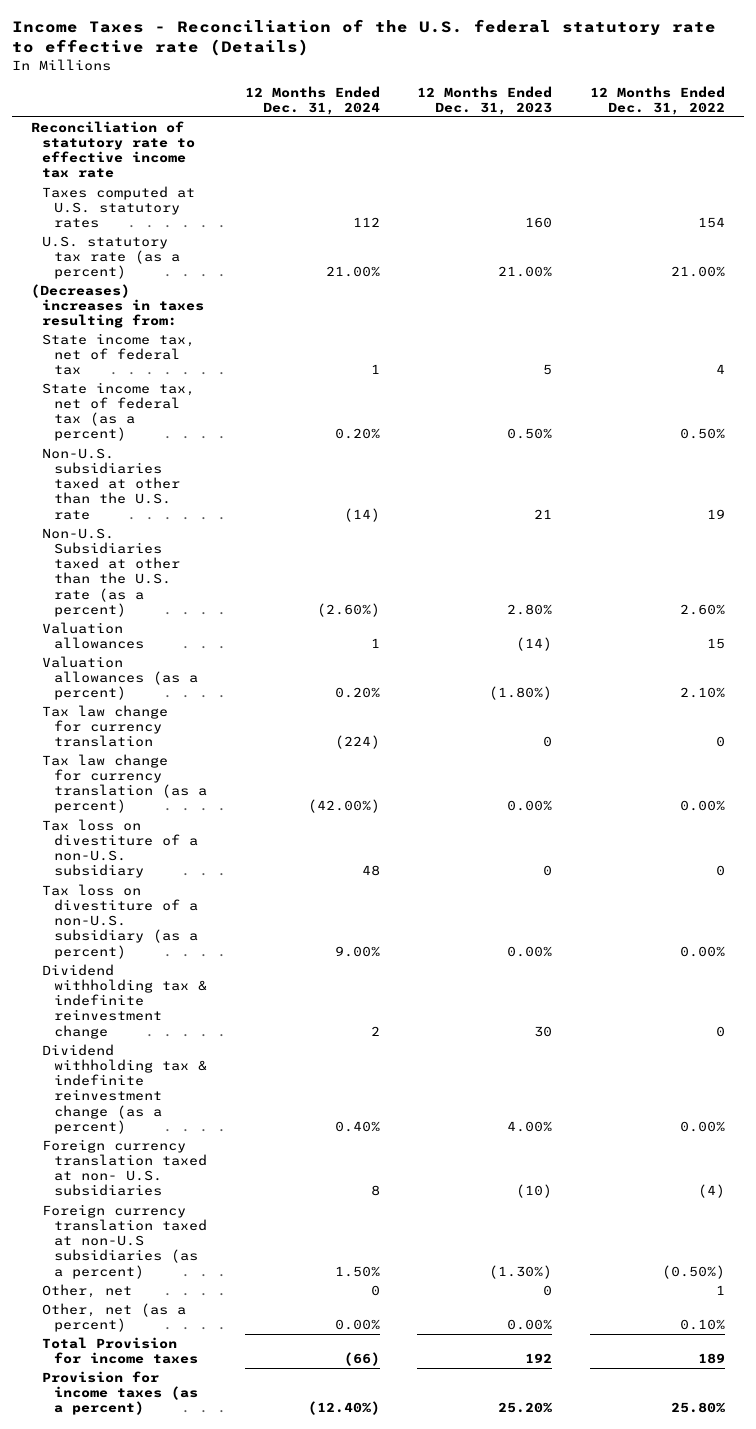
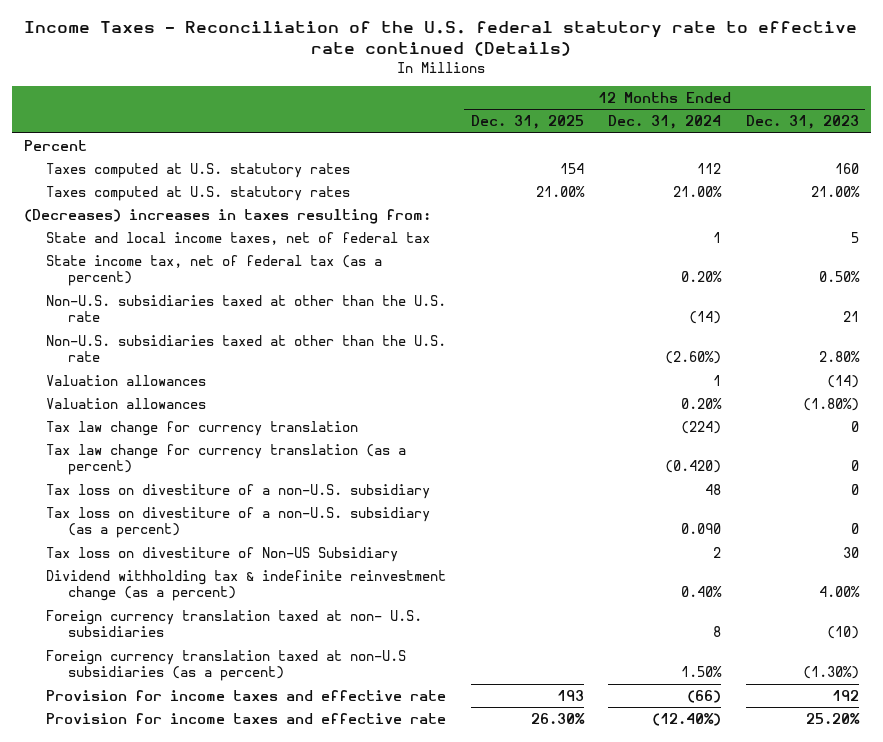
[11,18,716,57] Income Taxes - Reconciliation of the U.S. federal statutory rate to effective rate (Details) -> [24,20,858,57] Income Taxes - Reconciliation of the U.S. federal statutory rate to effective rate continued (Details)
[589,85,725,115] 12 Months Ended Dec. 31, 2022 -> none
none -> [470,115,584,130] Dec. 31, 2025
[30,121,196,179] Reconciliation of statutory rate to effective income tax rate -> [24,139,88,151] Percent
[42,236,180,280] U.S. statutory tax rate (as a percent) -> [45,185,350,201] Taxes computed at U.S. statutory rates
[42,333,196,376] State income tax, net of federal tax -> [45,231,430,245] State and local income taxes, net of federal tax
[42,528,180,617] Non-U.S. Subsidiaries taxed at other than the U.S. rate (as a percent) -> [45,334,446,363] Non-U.S. subsidiaries taxed at other than the U.S. rate
[42,656,198,701] Valuation allowances (as a percent) -> [45,397,206,409] Valuation allowances
[307,799,380,814] (42.00%) -> [665,460,722,474] (0.420)
[507,800,553,812] 0.00% -> [850,460,859,472] 0
[334,945,380,957] 9.00% -> [681,523,722,535] 0.090
[507,945,553,957] 0.00% -> [850,523,859,535] 0
[42,964,207,1039] Dividend withholding tax & indefinite reinvestment change -> [45,546,398,562] Tax loss on divestiture of Non-US Subsidiary
[42,1284,133,1299] Other, net -> none
[42,1303,187,1333] Other, net (as a percent) -> none
[42,1337,198,1365] Total Provision for income taxes -> [45,689,446,701] Provision for income taxes and effective rate
[42,1371,198,1416] Provision for income taxes (as a percent) -> [45,712,446,724] Provision for income taxes and effective rate

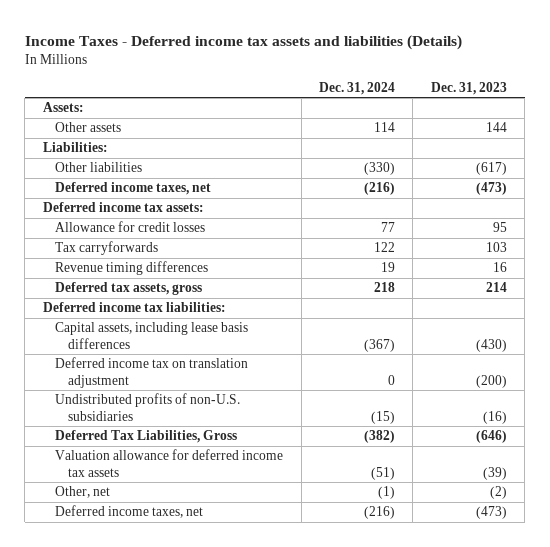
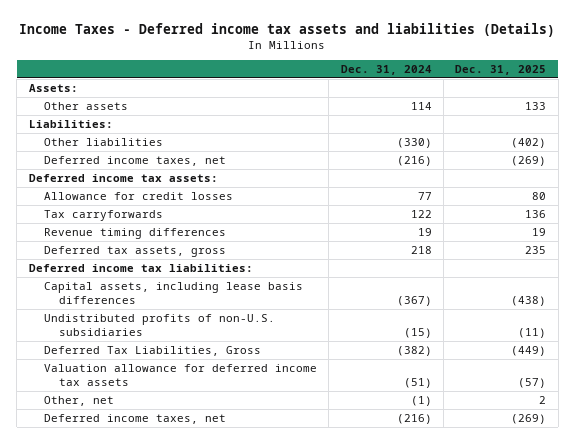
[430,81,507,95] Dec. 31, 2023 -> none
none -> [455,64,547,75] Dec. 31, 2025
[55,357,249,388] Deferred income tax on translation adjustment -> none

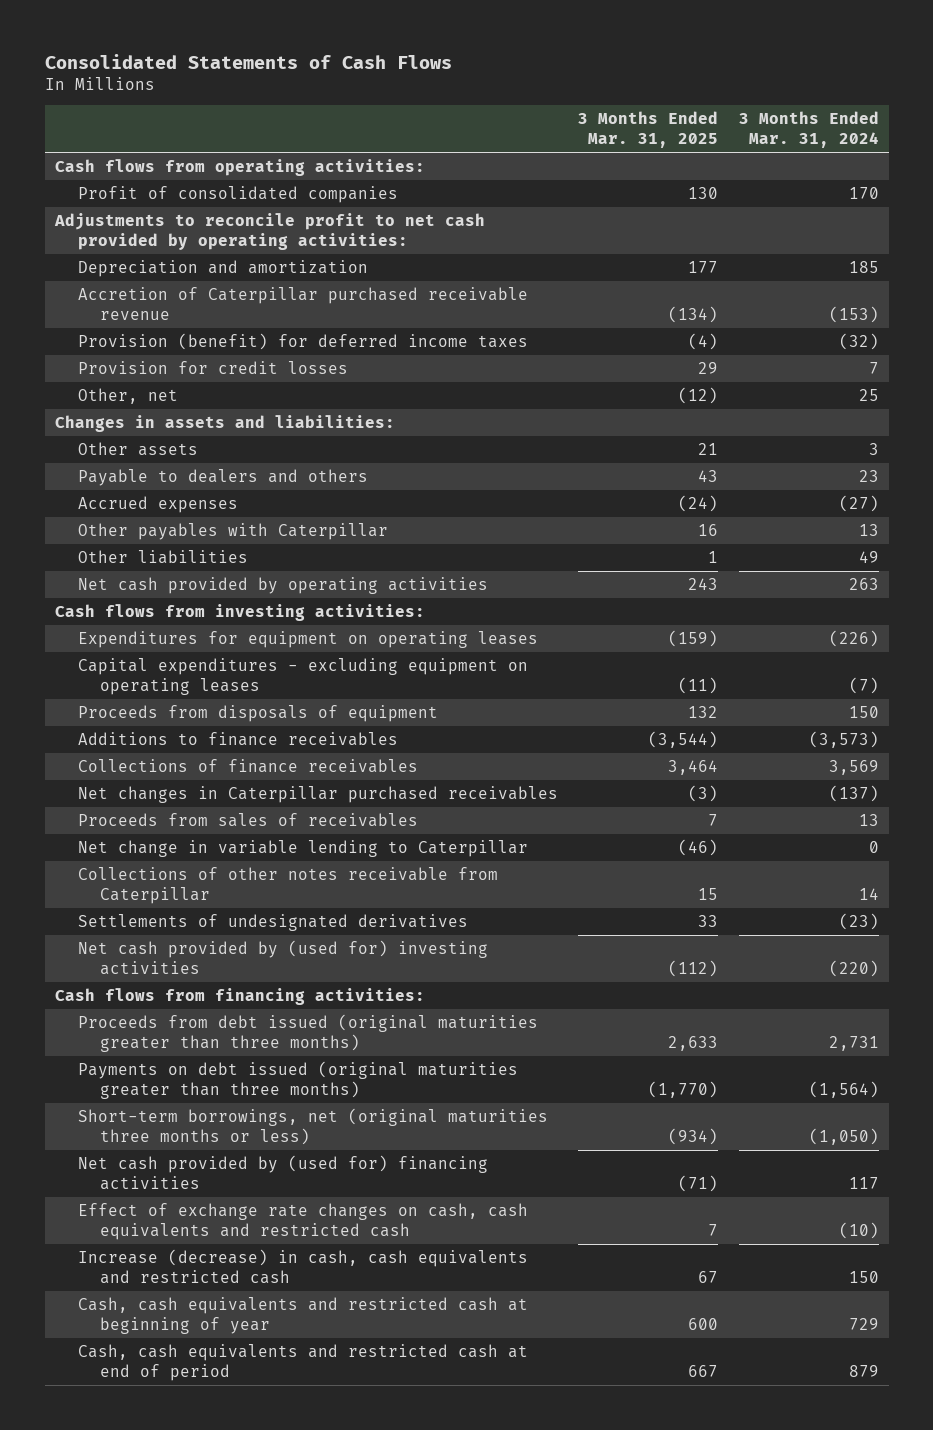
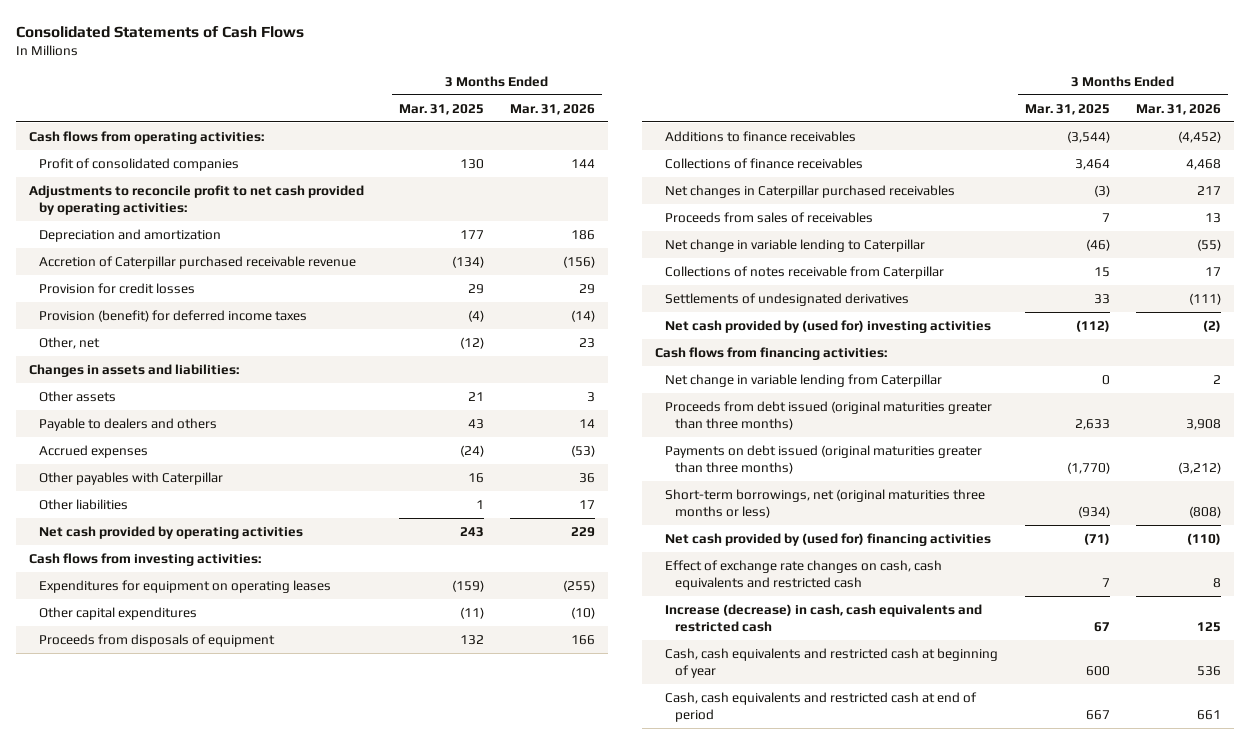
[738,111,879,148] 3 Months Ended Mar. 31, 2024 -> none
none -> [510,103,596,115] Mar. 31, 2026
[77,333,528,351] Provision (benefit) for deferred income taxes -> [39,309,308,322] Provision (benefit) for deferred income taxes
[77,658,528,695] Capital expenditures - excluding equipment on operating leases -> none
none -> [39,606,198,620] Other capital expenditures
[77,867,498,904] Collections of other notes receivable from Caterpillar -> [665,265,945,279] Collections of notes receivable from Caterpillar
none -> [665,373,943,387] Net change in variable lending from Caterpillar

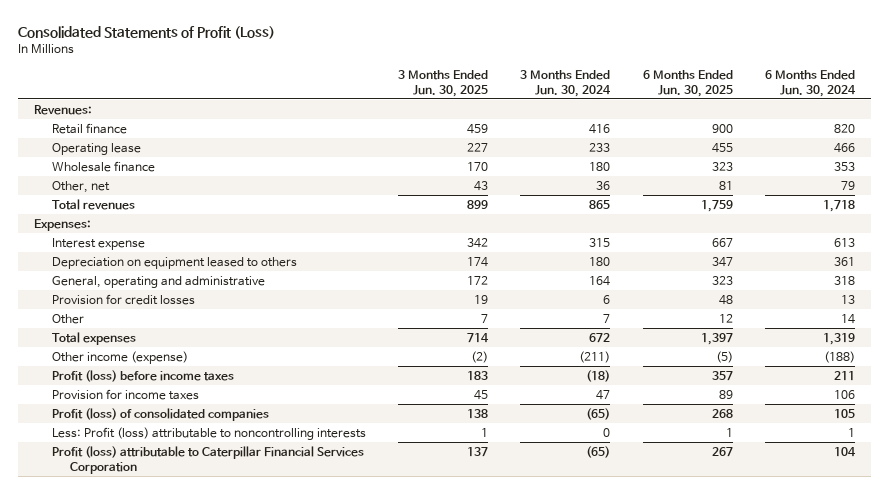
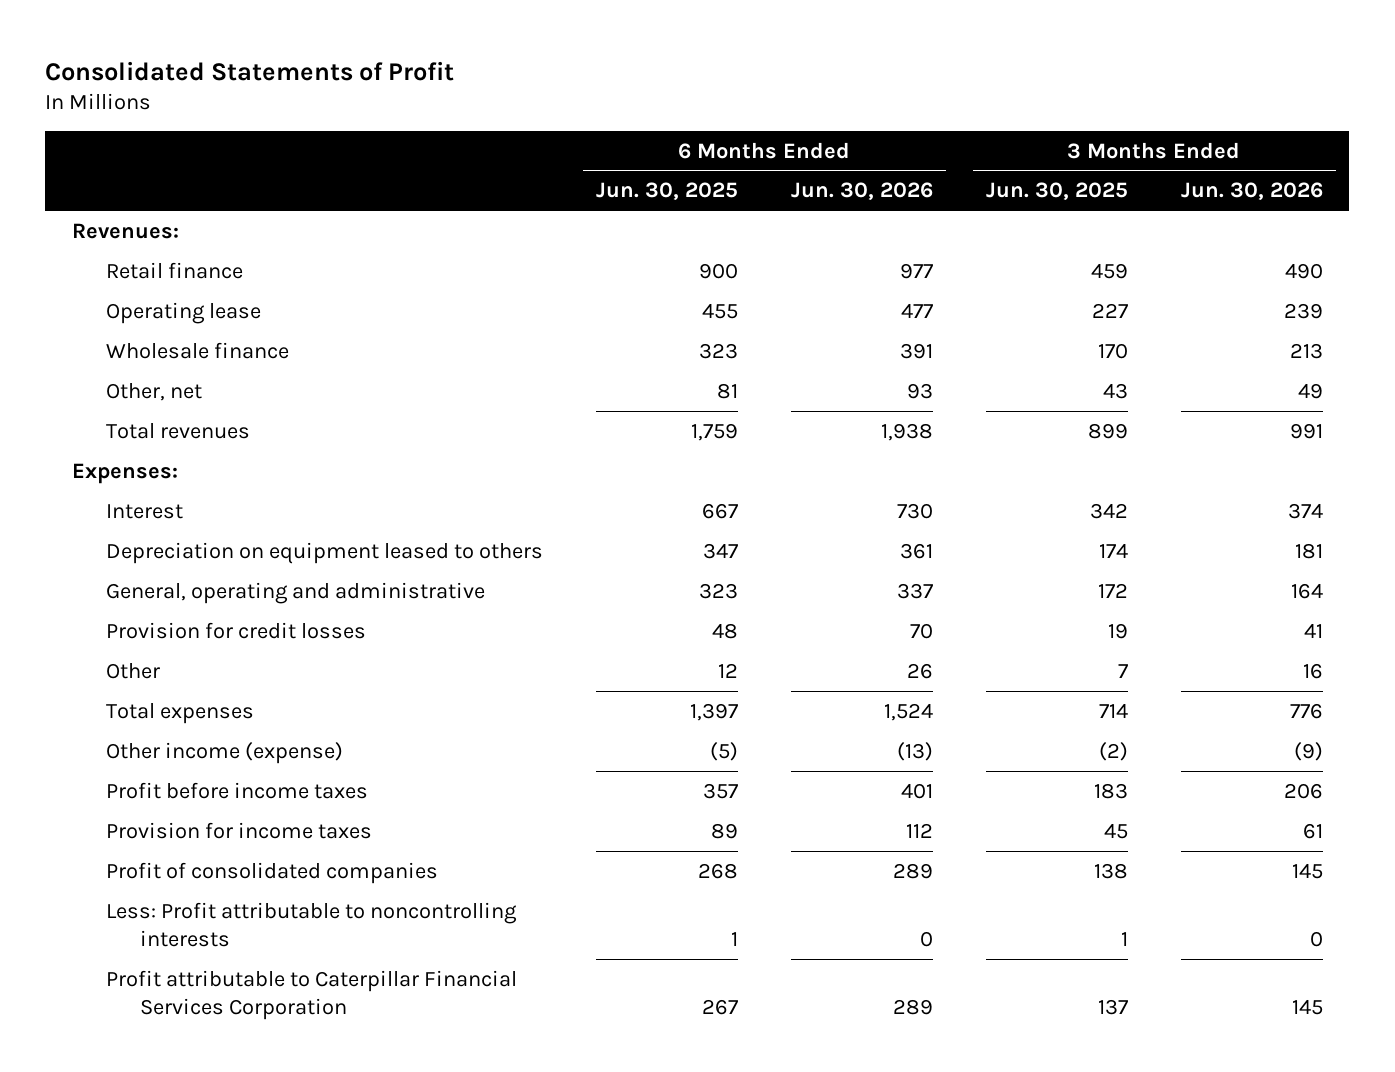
[17,25,275,39] Consolidated Statements of Profit (Loss) -> [45,60,455,81] Consolidated Statements of Profit
[520,70,612,97] 3 Months Ended Jun. 30, 2024 -> none
[764,70,856,97] 6 Months Ended Jun. 30, 2024 -> none
none -> [790,182,933,201] Jun. 30, 2026
none -> [1180,182,1323,201] Jun. 30, 2026
[51,237,145,250] Interest expense -> [106,503,184,519] Interest
[51,369,234,382] Profit (loss) before income taxes -> [106,781,369,799] Profit before income taxes
[51,407,269,421] Profit (loss) of consolidated companies -> [106,861,439,884] Profit of consolidated companies
[51,426,366,440] Less: Profit (loss) attributable to noncontrolling interests -> [106,901,518,948] Less: Profit attributable to noncontrolling interests
[51,445,364,474] Profit (loss) attributable to Caterpillar Financial Services Corporation -> [106,969,518,1021] Profit attributable to Caterpillar Financial Services Corporation

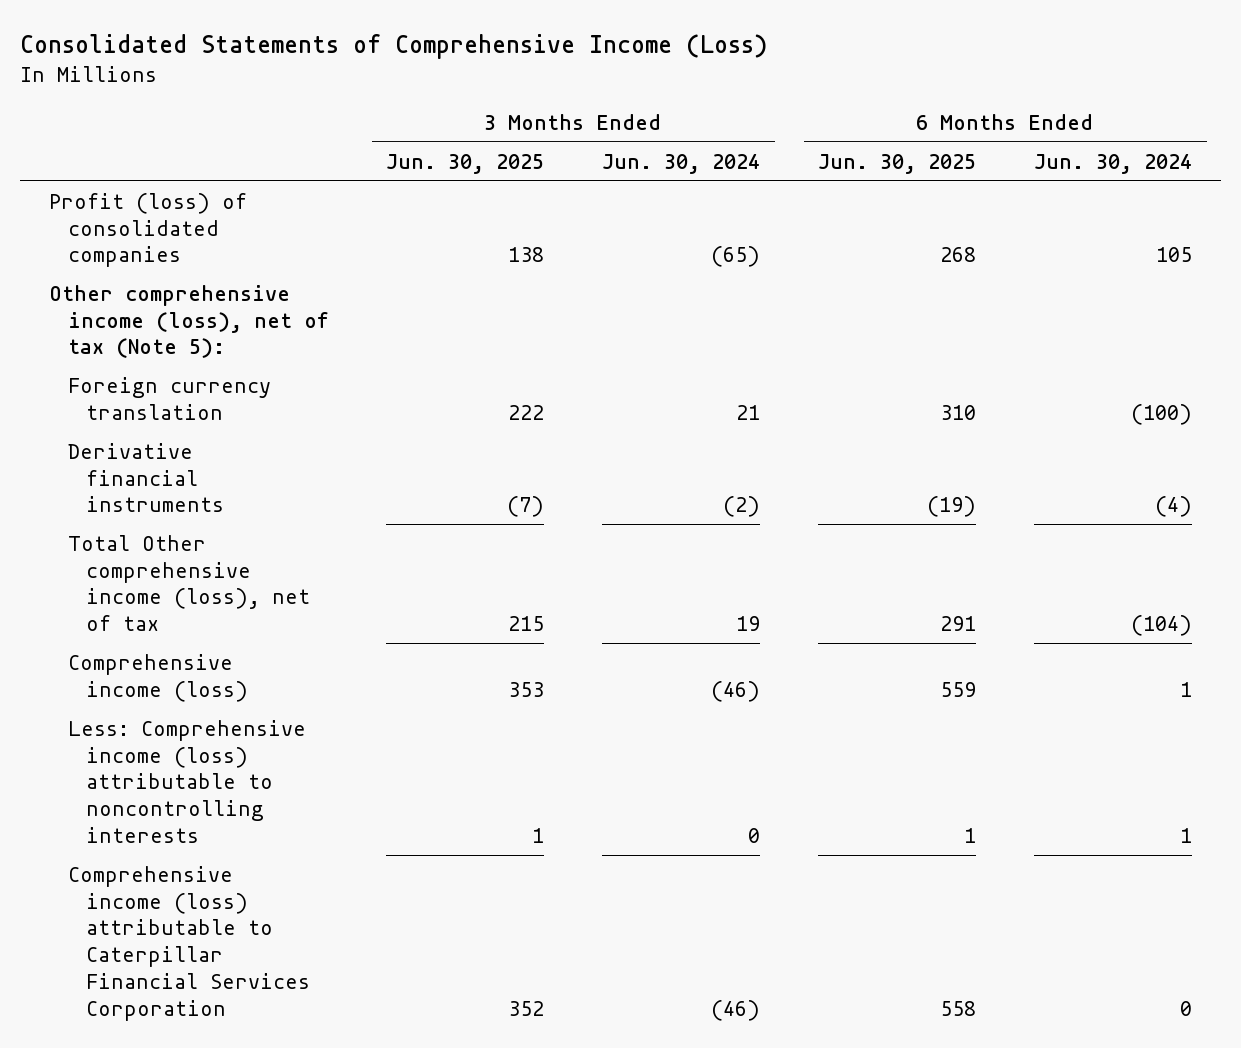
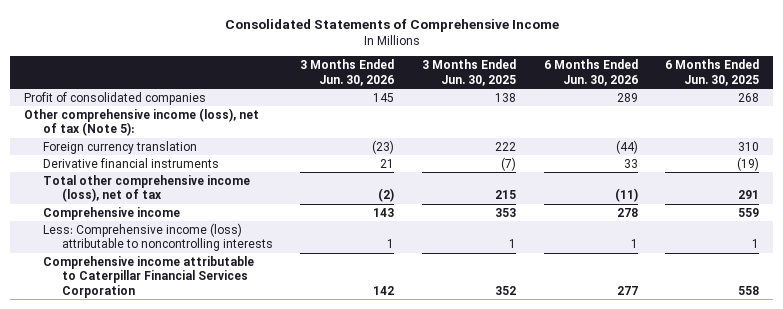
[19,33,767,59] Consolidated Statements of Comprehensive Income (Loss) -> [224,18,559,32] Consolidated Statements of Comprehensive Income
[602,153,761,174] Jun. 30, 2024 -> none
[1034,153,1193,174] Jun. 30, 2024 -> none
none -> [300,59,395,86] 3 Months Ended Jun. 30, 2026
none -> [543,59,638,86] 6 Months Ended Jun. 30, 2026
[48,192,247,268] Profit (loss) of consolidated companies -> [23,91,206,105] Profit of consolidated companies
[67,534,311,632] Total Other comprehensive income (loss), net of tax -> [42,174,250,203] Total other comprehensive income (loss), net of tax
[67,653,249,702] Comprehensive income (loss) -> [42,206,180,220] Comprehensive income
[67,865,311,1021] Comprehensive income (loss) attributable to Caterpillar Financial Services Corporation -> [42,255,254,298] Comprehensive income attributable to Caterpillar Financial Services Corporation

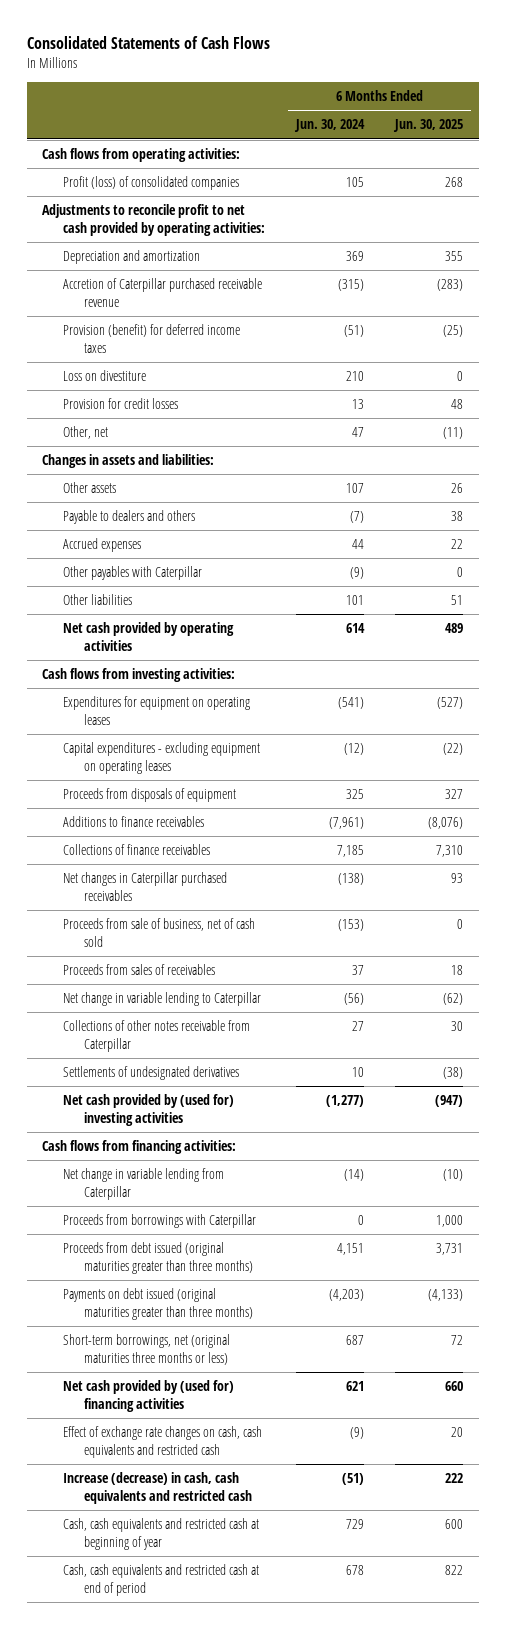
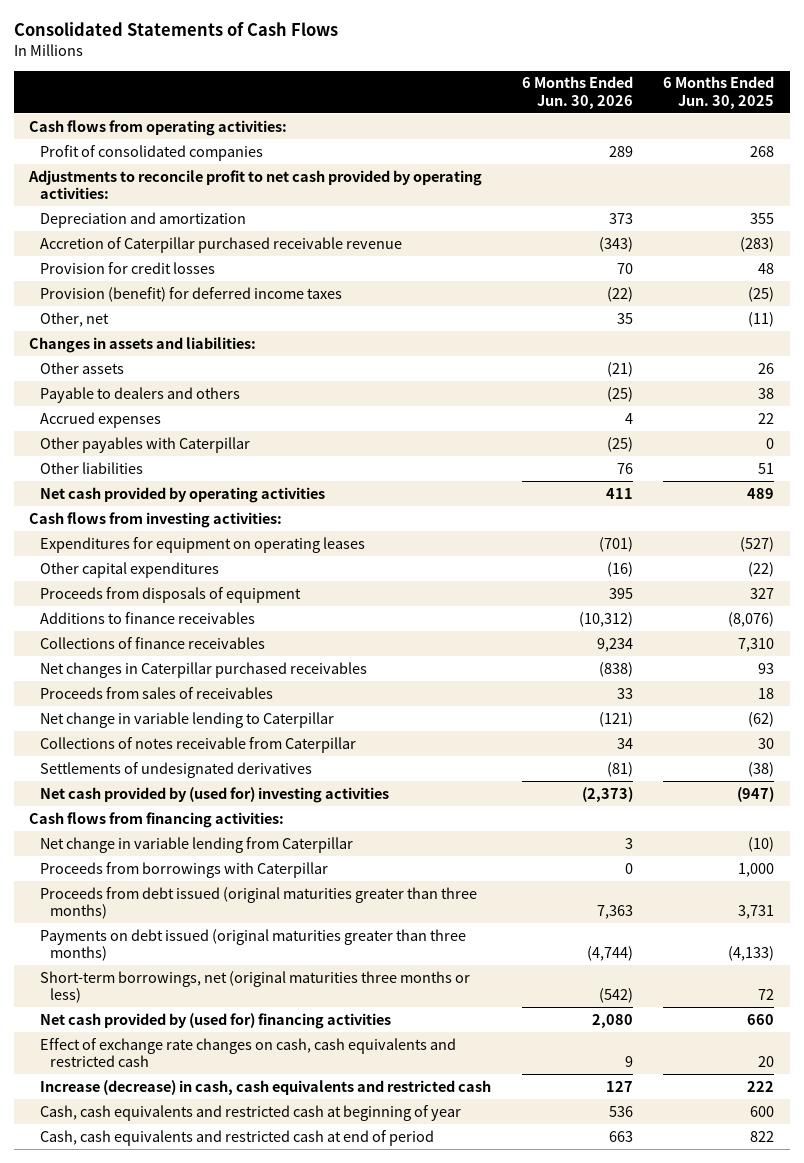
[294,119,366,133] Jun. 30, 2024 -> none
none -> [521,76,633,109] 6 Months Ended Jun. 30, 2026
[62,176,239,191] Profit (loss) of consolidated companies -> [39,144,263,161] Profit of consolidated companies
[62,370,146,382] Loss on divestiture -> none
[62,324,240,354] Provision (benefit) for deferred income taxes -> [39,286,342,302] Provision (benefit) for deferred income taxes
[62,742,260,775] Capital expenditures - excluding equipment on operating leases -> none
none -> [39,561,219,578] Other capital expenditures
[62,918,255,948] Proceeds from sale of business, net of cash sold -> none
[62,1020,250,1053] Collections of other notes receivable from Caterpillar -> [39,736,356,753] Collections of notes receivable from Caterpillar

